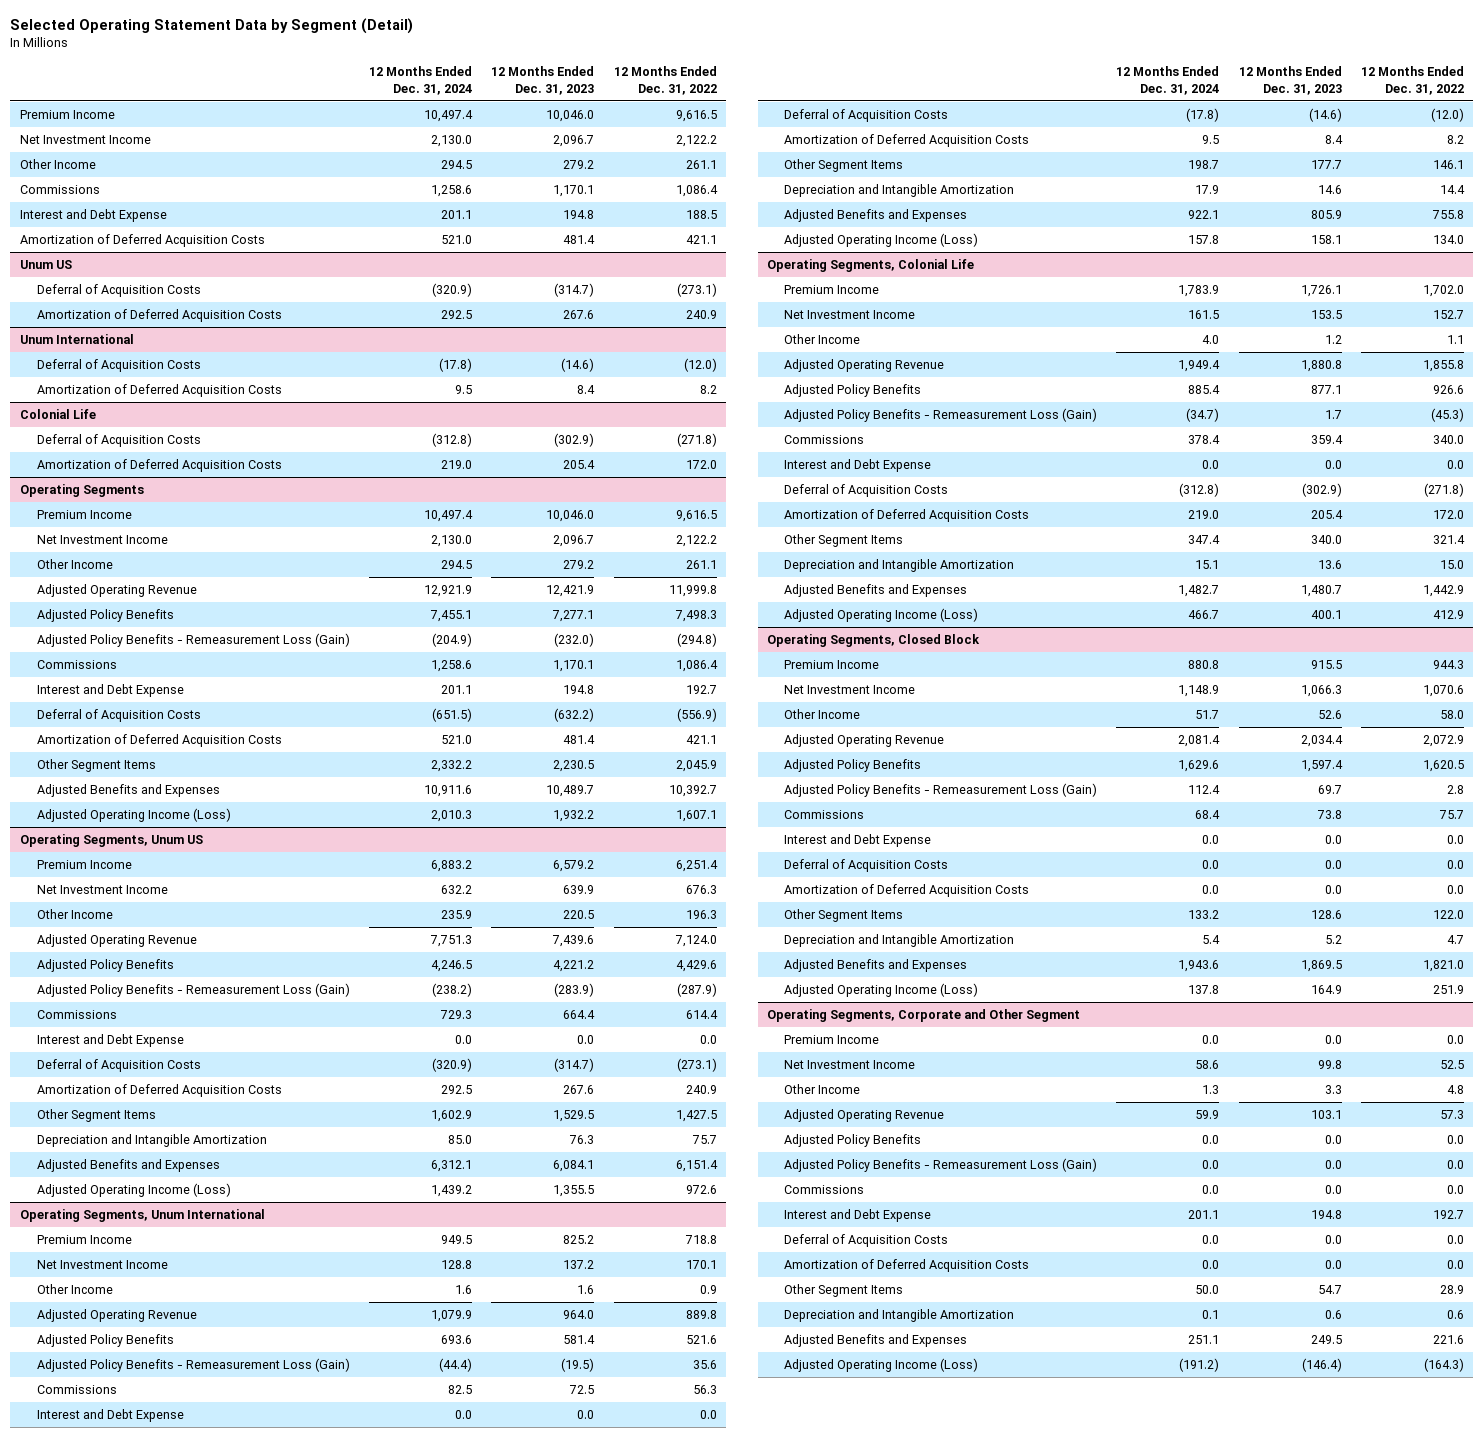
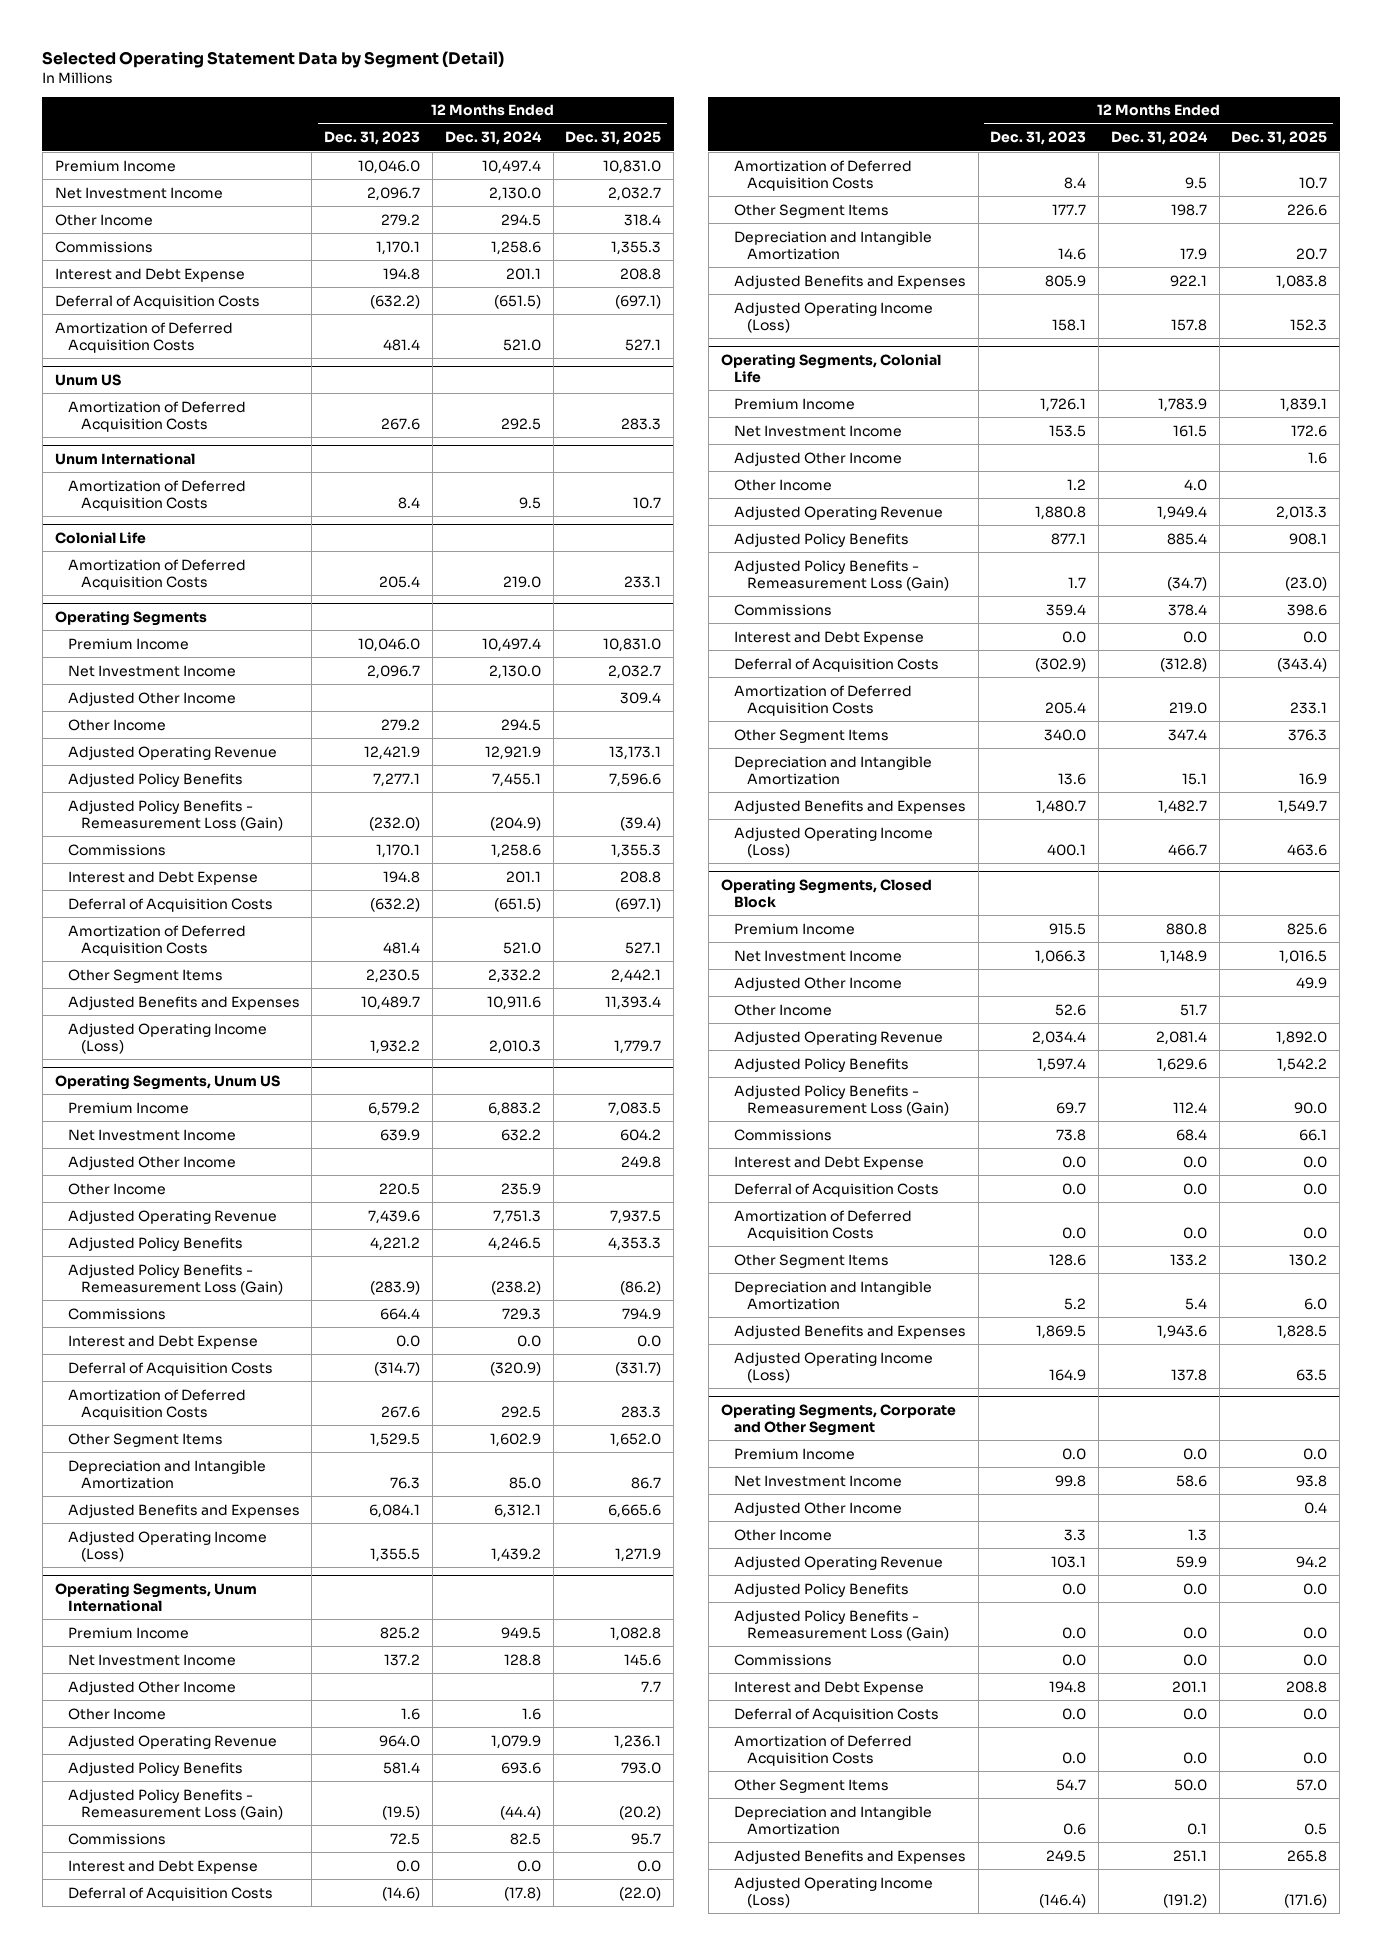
[613,66,717,95] 12 Months Ended Dec. 31, 2022 -> none
none -> [565,131,662,146] Dec. 31, 2025
none -> [54,294,260,309] Deferral of Acquisition Costs
[36,283,201,297] Deferral of Acquisition Costs -> none
[36,358,201,372] Deferral of Acquisition Costs -> none
[36,433,201,447] Deferral of Acquisition Costs -> none
none -> [67,691,236,706] Adjusted Other Income
none -> [67,1155,236,1170] Adjusted Other Income
none -> [67,1680,236,1695] Adjusted Other Income
none -> [733,451,902,466] Adjusted Other Income
none -> [733,976,902,991] Adjusted Other Income
none -> [733,1501,902,1516] Adjusted Other Income

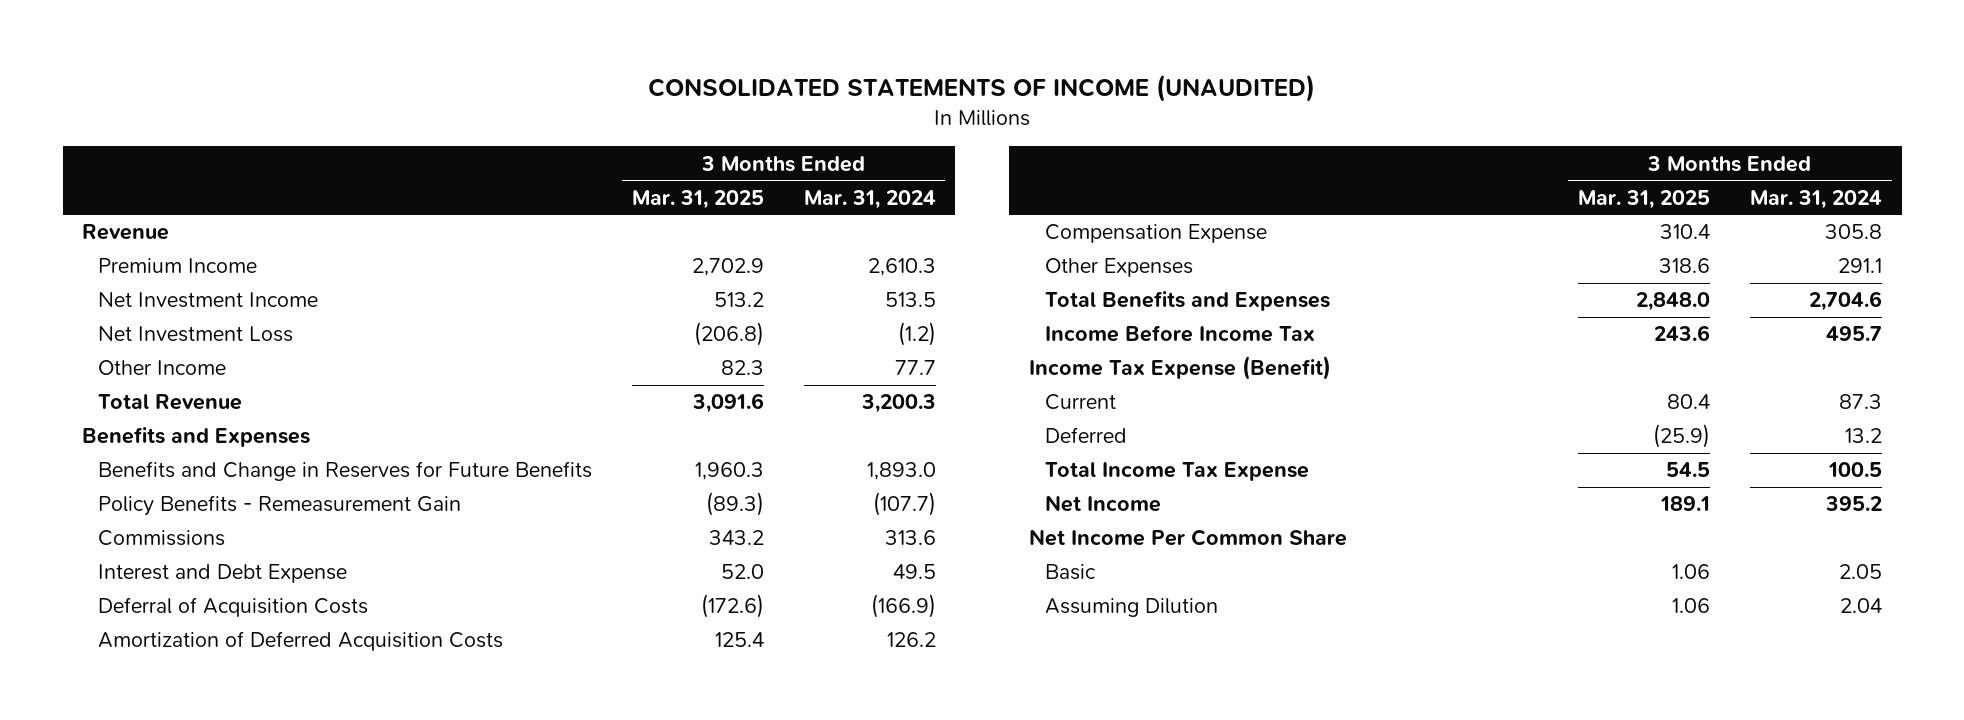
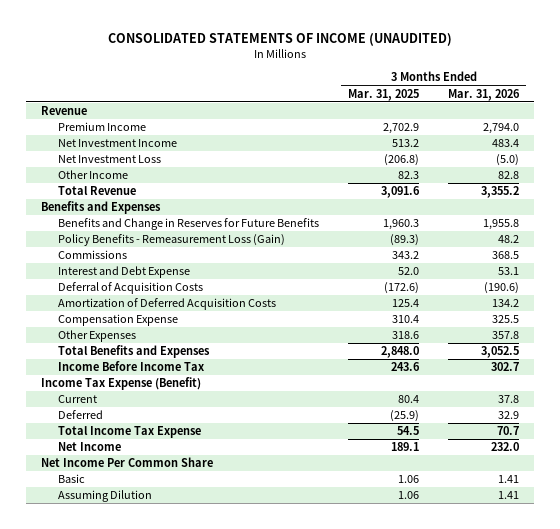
[803,189,936,209] Mar. 31, 2024 -> none
none -> [448,88,521,101] Mar. 31, 2026
[98,495,462,517] Policy Benefits - Remeasurement Gain -> [58,234,286,247] Policy Benefits - Remeasurement Loss (Gain)

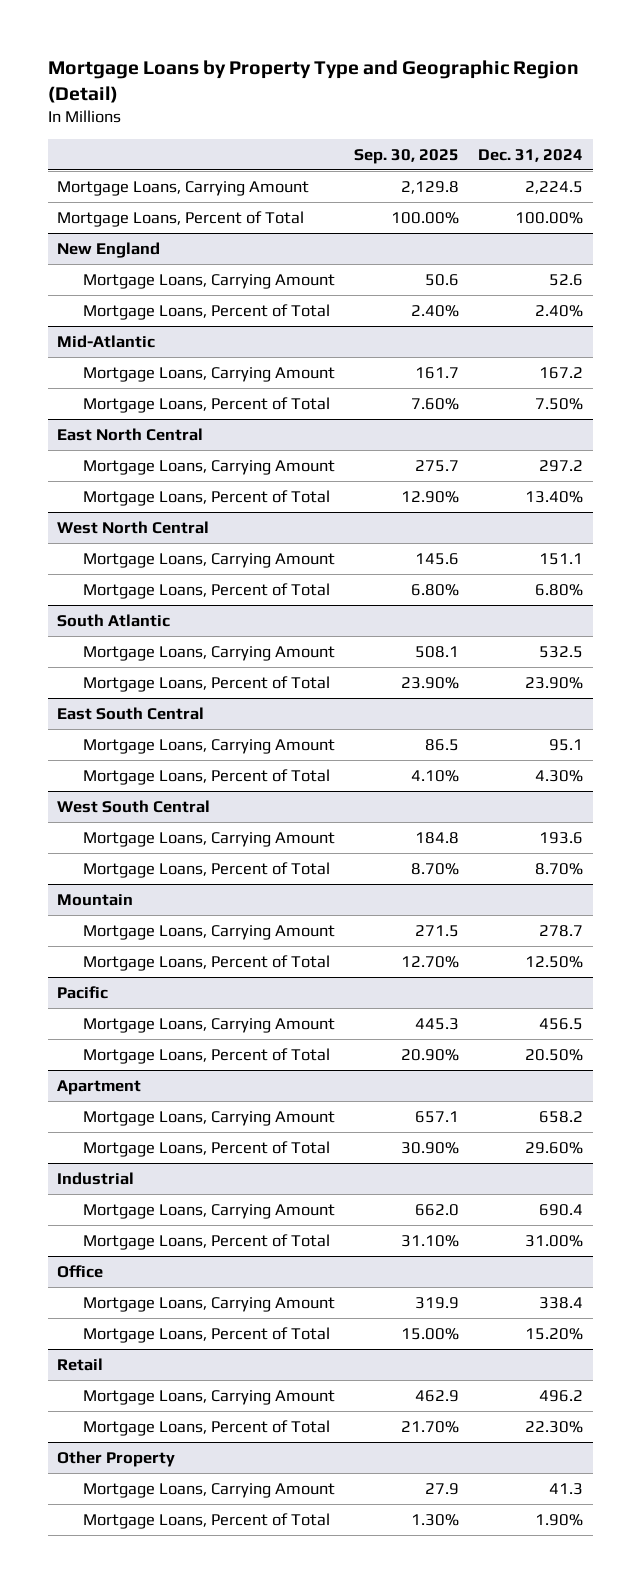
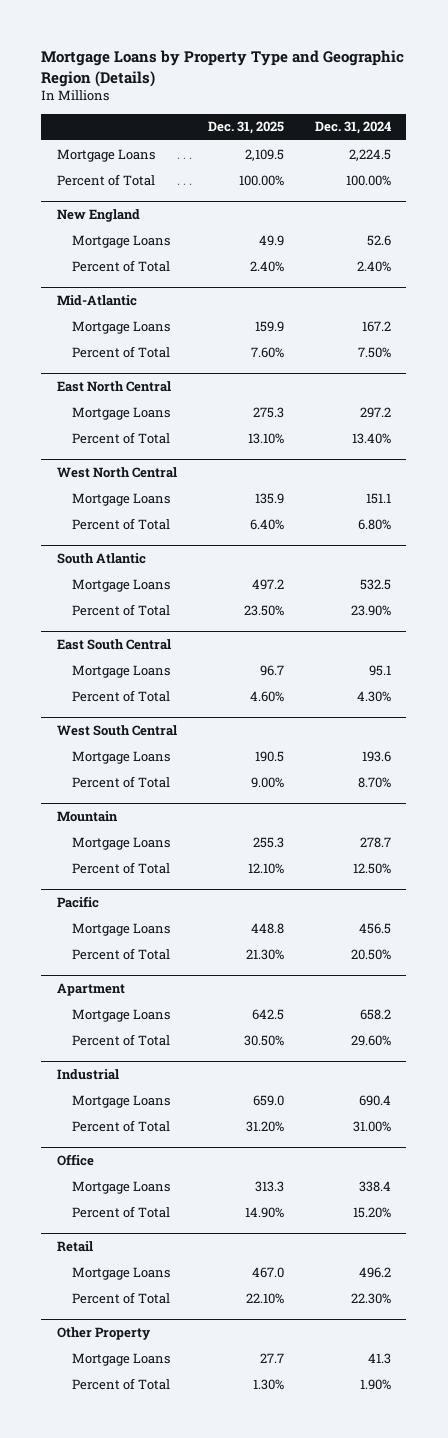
[47,59,579,103] Mortgage Loans by Property Type and Geographic Region (Detail) -> [41,50,405,87] Mortgage Loans by Property Type and Geographic Region (Details)
[354,148,460,164] Sep. 30, 2025 -> none
none -> [207,121,284,135] Dec. 31, 2025
[57,180,310,196] Mortgage Loans, Carrying Amount -> [56,148,155,162] Mortgage Loans
[57,210,305,227] Mortgage Loans, Percent of Total -> [56,173,155,186] Percent of Total
[82,273,335,289] Mortgage Loans, Carrying Amount -> [72,234,171,248] Mortgage Loans
[82,303,330,320] Mortgage Loans, Percent of Total -> [72,259,171,272] Percent of Total
[82,366,335,382] Mortgage Loans, Carrying Amount -> [72,320,171,334] Mortgage Loans
[82,396,330,413] Mortgage Loans, Percent of Total -> [72,345,171,358] Percent of Total
[82,459,335,475] Mortgage Loans, Carrying Amount -> [72,406,171,420] Mortgage Loans
[82,489,330,506] Mortgage Loans, Percent of Total -> [72,431,171,444] Percent of Total
[82,552,335,568] Mortgage Loans, Carrying Amount -> [72,492,171,506] Mortgage Loans
[82,582,330,599] Mortgage Loans, Percent of Total -> [72,517,171,530] Percent of Total
[82,645,335,661] Mortgage Loans, Carrying Amount -> [72,578,171,592] Mortgage Loans
[82,675,330,692] Mortgage Loans, Percent of Total -> [72,603,171,616] Percent of Total
[82,738,335,754] Mortgage Loans, Carrying Amount -> [72,664,171,678] Mortgage Loans
[82,768,330,785] Mortgage Loans, Percent of Total -> [72,689,171,702] Percent of Total
[82,831,335,847] Mortgage Loans, Carrying Amount -> [72,750,171,764] Mortgage Loans
[82,861,330,878] Mortgage Loans, Percent of Total -> [72,775,171,788] Percent of Total
[82,924,335,940] Mortgage Loans, Carrying Amount -> [72,836,171,850] Mortgage Loans
[82,954,330,971] Mortgage Loans, Percent of Total -> [72,861,171,874] Percent of Total
[82,1017,335,1033] Mortgage Loans, Carrying Amount -> [72,922,171,936] Mortgage Loans
[82,1047,330,1064] Mortgage Loans, Percent of Total -> [72,947,171,960] Percent of Total
[82,1110,335,1126] Mortgage Loans, Carrying Amount -> [72,1008,171,1022] Mortgage Loans
[82,1140,330,1157] Mortgage Loans, Percent of Total -> [72,1033,171,1046] Percent of Total
[82,1203,335,1219] Mortgage Loans, Carrying Amount -> [72,1094,171,1108] Mortgage Loans
[82,1233,330,1250] Mortgage Loans, Percent of Total -> [72,1119,171,1132] Percent of Total
[82,1296,335,1312] Mortgage Loans, Carrying Amount -> [72,1180,171,1194] Mortgage Loans
[82,1326,330,1343] Mortgage Loans, Percent of Total -> [72,1205,171,1218] Percent of Total
[82,1389,335,1405] Mortgage Loans, Carrying Amount -> [72,1266,171,1280] Mortgage Loans
[82,1419,330,1436] Mortgage Loans, Percent of Total -> [72,1291,171,1304] Percent of Total
[82,1482,335,1498] Mortgage Loans, Carrying Amount -> [72,1352,171,1366] Mortgage Loans
[82,1512,330,1529] Mortgage Loans, Percent of Total -> [72,1377,171,1390] Percent of Total

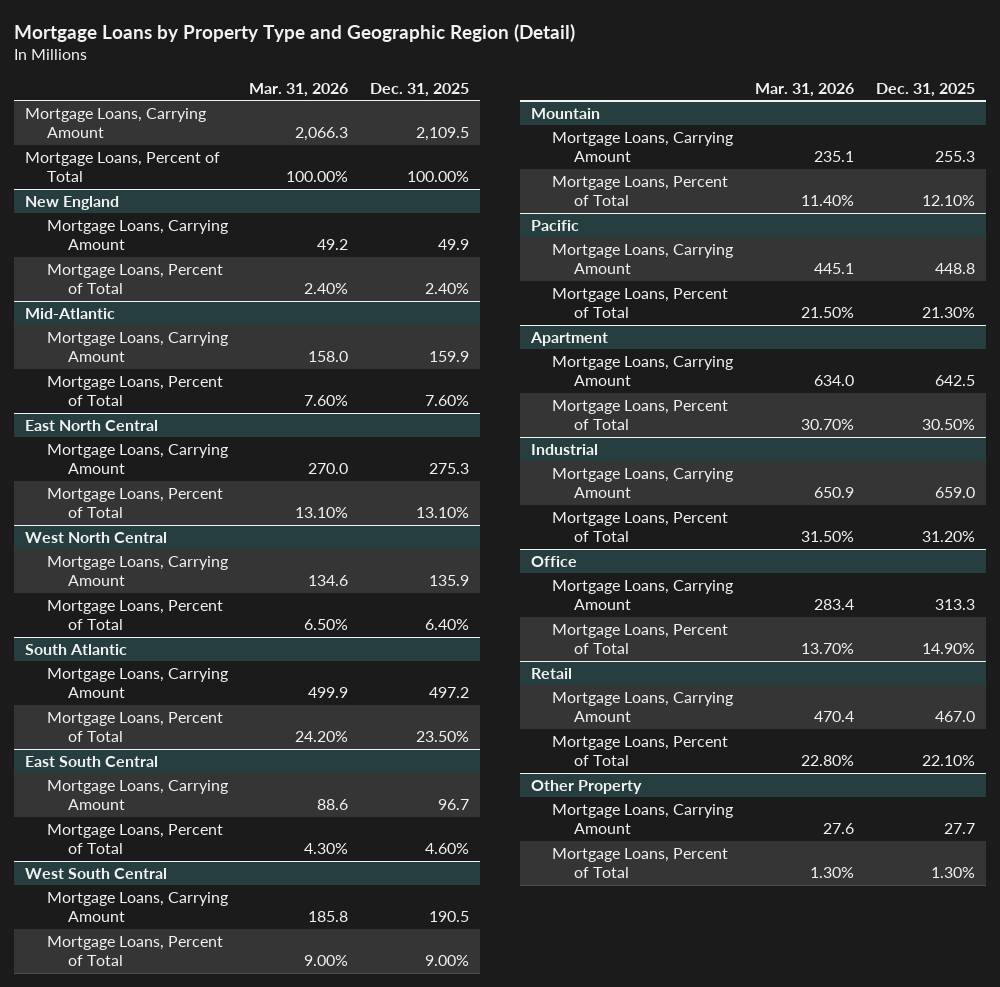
[41,50,405,87] Mortgage Loans by Property Type and Geographic Region (Details) -> [14,23,576,42] Mortgage Loans by Property Type and Geographic Region (Detail)
[314,121,391,135] Dec. 31, 2024 -> none
none -> [249,82,349,97] Mar. 31, 2026
[56,148,155,162] Mortgage Loans -> [24,107,206,139] Mortgage Loans, Carrying Amount
[56,173,155,186] Percent of Total -> [24,151,220,183] Mortgage Loans, Percent of Total
[72,234,171,248] Mortgage Loans -> [46,219,228,251] Mortgage Loans, Carrying Amount
[72,259,171,272] Percent of Total -> [46,263,223,295] Mortgage Loans, Percent of Total
[72,320,171,334] Mortgage Loans -> [46,331,228,363] Mortgage Loans, Carrying Amount
[72,345,171,358] Percent of Total -> [46,375,223,407] Mortgage Loans, Percent of Total
[72,406,171,420] Mortgage Loans -> [46,443,228,475] Mortgage Loans, Carrying Amount
[72,431,171,444] Percent of Total -> [46,487,223,519] Mortgage Loans, Percent of Total
[72,492,171,506] Mortgage Loans -> [46,555,228,587] Mortgage Loans, Carrying Amount
[72,517,171,530] Percent of Total -> [46,599,223,631] Mortgage Loans, Percent of Total
[72,578,171,592] Mortgage Loans -> [46,667,228,699] Mortgage Loans, Carrying Amount
[72,603,171,616] Percent of Total -> [46,711,223,743] Mortgage Loans, Percent of Total
[72,664,171,678] Mortgage Loans -> [46,779,228,811] Mortgage Loans, Carrying Amount
[72,689,171,702] Percent of Total -> [46,823,223,855] Mortgage Loans, Percent of Total
[72,750,171,764] Mortgage Loans -> [46,891,228,923] Mortgage Loans, Carrying Amount
[72,775,171,788] Percent of Total -> [46,935,223,967] Mortgage Loans, Percent of Total
[72,836,171,850] Mortgage Loans -> [552,131,734,163] Mortgage Loans, Carrying Amount
[72,861,171,874] Percent of Total -> [552,175,729,207] Mortgage Loans, Percent of Total
[72,922,171,936] Mortgage Loans -> [552,243,734,275] Mortgage Loans, Carrying Amount
[72,947,171,960] Percent of Total -> [552,287,729,319] Mortgage Loans, Percent of Total
[72,1008,171,1022] Mortgage Loans -> [552,355,734,387] Mortgage Loans, Carrying Amount
[72,1033,171,1046] Percent of Total -> [552,399,729,431] Mortgage Loans, Percent of Total
[72,1094,171,1108] Mortgage Loans -> [552,467,734,499] Mortgage Loans, Carrying Amount
[72,1119,171,1132] Percent of Total -> [552,511,729,543] Mortgage Loans, Percent of Total
[72,1180,171,1194] Mortgage Loans -> [552,579,734,611] Mortgage Loans, Carrying Amount
[72,1205,171,1218] Percent of Total -> [552,623,729,655] Mortgage Loans, Percent of Total
[72,1266,171,1280] Mortgage Loans -> [552,691,734,723] Mortgage Loans, Carrying Amount
[72,1291,171,1304] Percent of Total -> [552,735,729,767] Mortgage Loans, Percent of Total
[72,1352,171,1366] Mortgage Loans -> [552,803,734,835] Mortgage Loans, Carrying Amount
[72,1377,171,1390] Percent of Total -> [552,847,729,879] Mortgage Loans, Percent of Total

